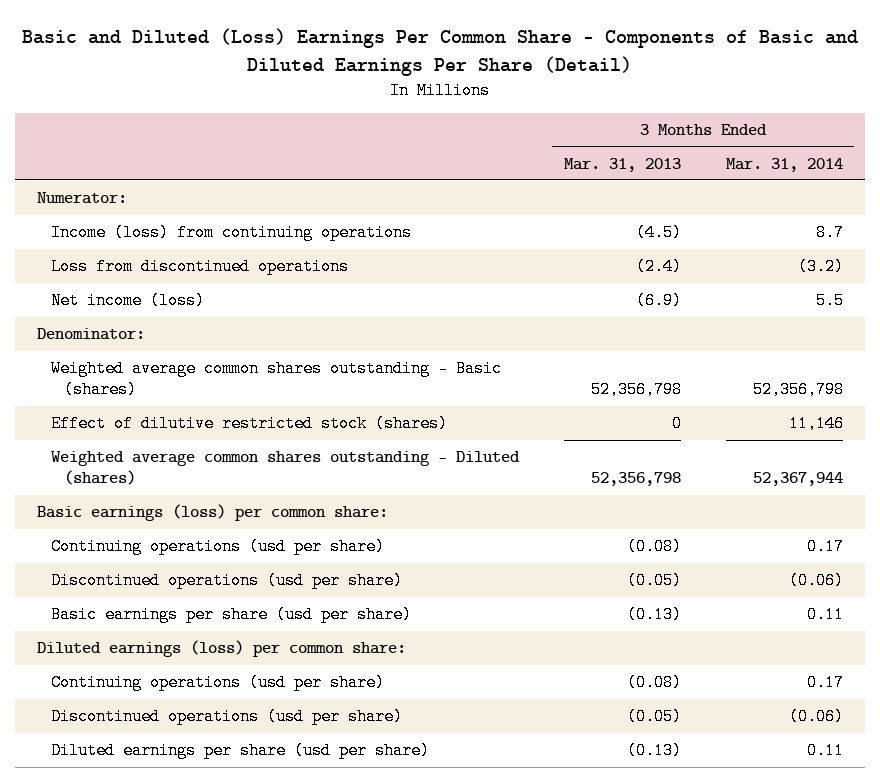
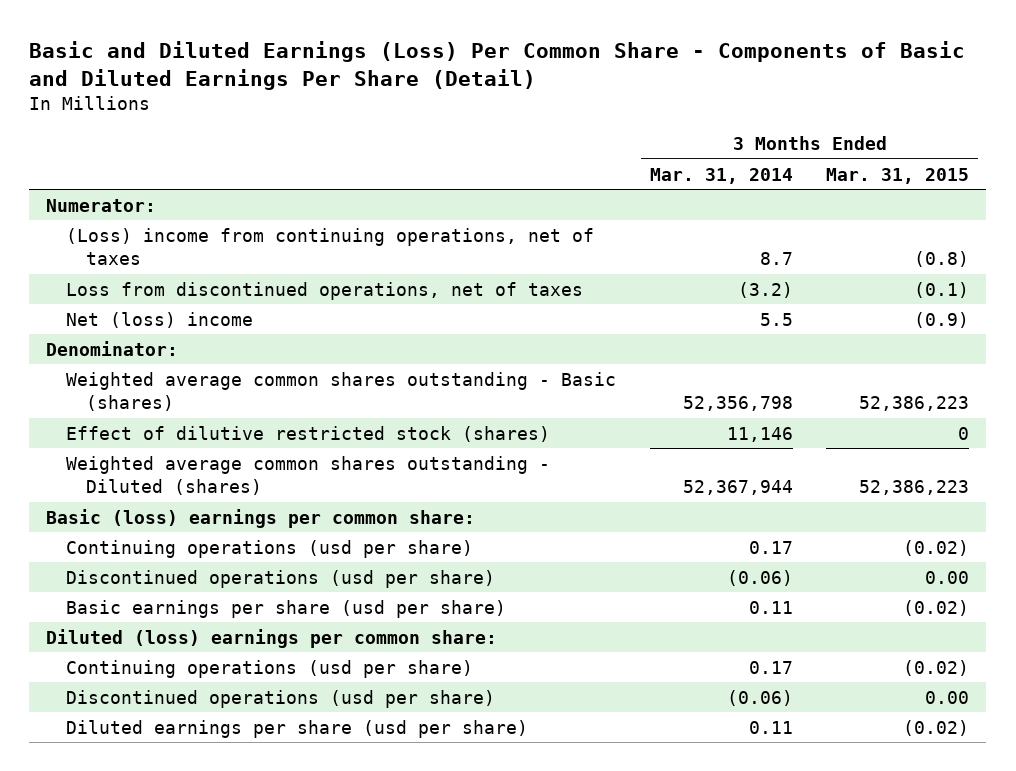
[21,27,858,76] Basic and Diluted (Loss) Earnings Per Common Share - Components of Basic and Diluted Earnings Per Share (Detail) -> [29,40,966,90] Basic and Diluted Earnings (Loss) Per Common Share - Components of Basic and Diluted Earnings Per Share (Detail)
[563,157,681,172] Mar. 31, 2013 -> none
none -> [826,167,970,184] Mar. 31, 2015
[50,224,412,242] Income (loss) from continuing operations -> [66,227,595,266] (Loss) income from continuing operations, net of taxes
[50,258,349,276] Loss from discontinued operations -> [66,281,584,300] Loss from discontinued operations, net of taxes
[50,292,205,310] Net income (loss) -> [66,311,254,328] Net (loss) income
[37,504,389,522] Basic earnings (loss) per common share: -> [46,508,476,528] Basic (loss) earnings per common share:
[37,640,407,658] Diluted earnings (loss) per common share: -> [46,628,498,648] Diluted (loss) earnings per common share:

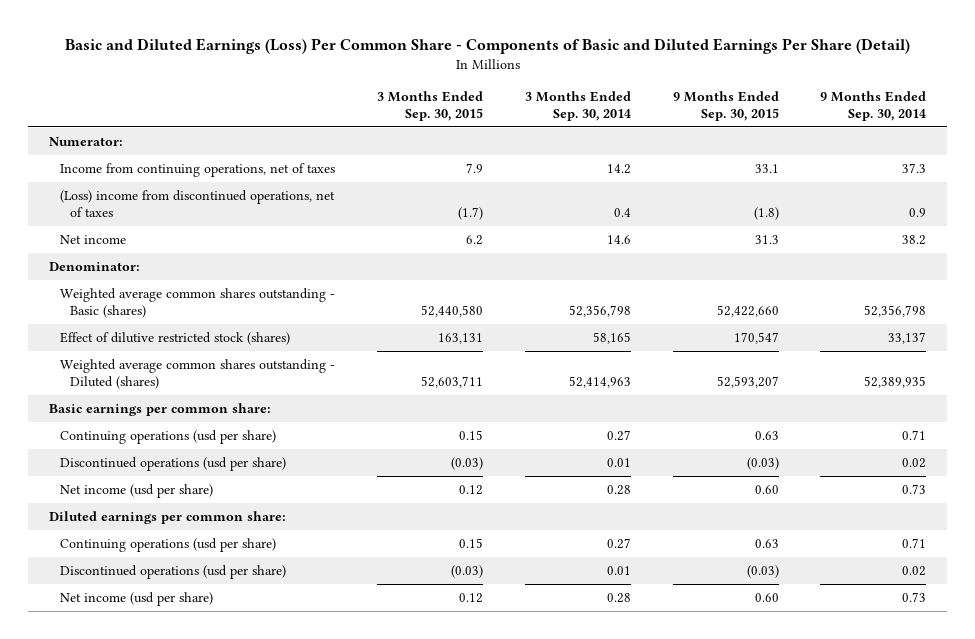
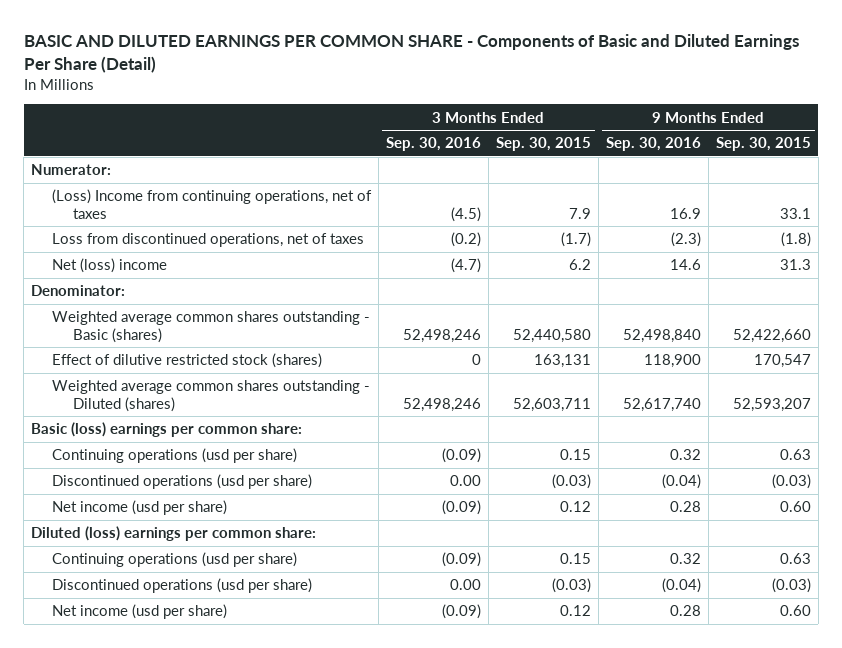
[64,37,910,54] Basic and Diluted Earnings (Loss) Per Common Share - Components of Basic and Diluted Earnings Per Share (Detail) -> [23,33,799,73] BASIC AND DILUTED EARNINGS PER COMMON SHARE - Components of Basic and Diluted Earnings Per Share (Detail)
[524,90,631,121] 3 Months Ended Sep. 30, 2014 -> none
[820,90,927,121] 9 Months Ended Sep. 30, 2014 -> none
none -> [385,137,481,152] Sep. 30, 2016
none -> [605,137,701,152] Sep. 30, 2016
[59,162,335,177] Income from continuing operations, net of taxes -> [51,189,372,219] (Loss) Income from continuing operations, net of taxes
[59,189,335,217] (Loss) income from discontinued operations, net of taxes -> [51,233,364,248] Loss from discontinued operations, net of taxes
[59,234,126,244] Net income -> [51,258,167,274] Net (loss) income
[48,402,271,416] Basic earnings per common share: -> [31,422,303,438] Basic (loss) earnings per common share:
[48,510,286,524] Diluted earnings per common share: -> [31,526,317,542] Diluted (loss) earnings per common share:

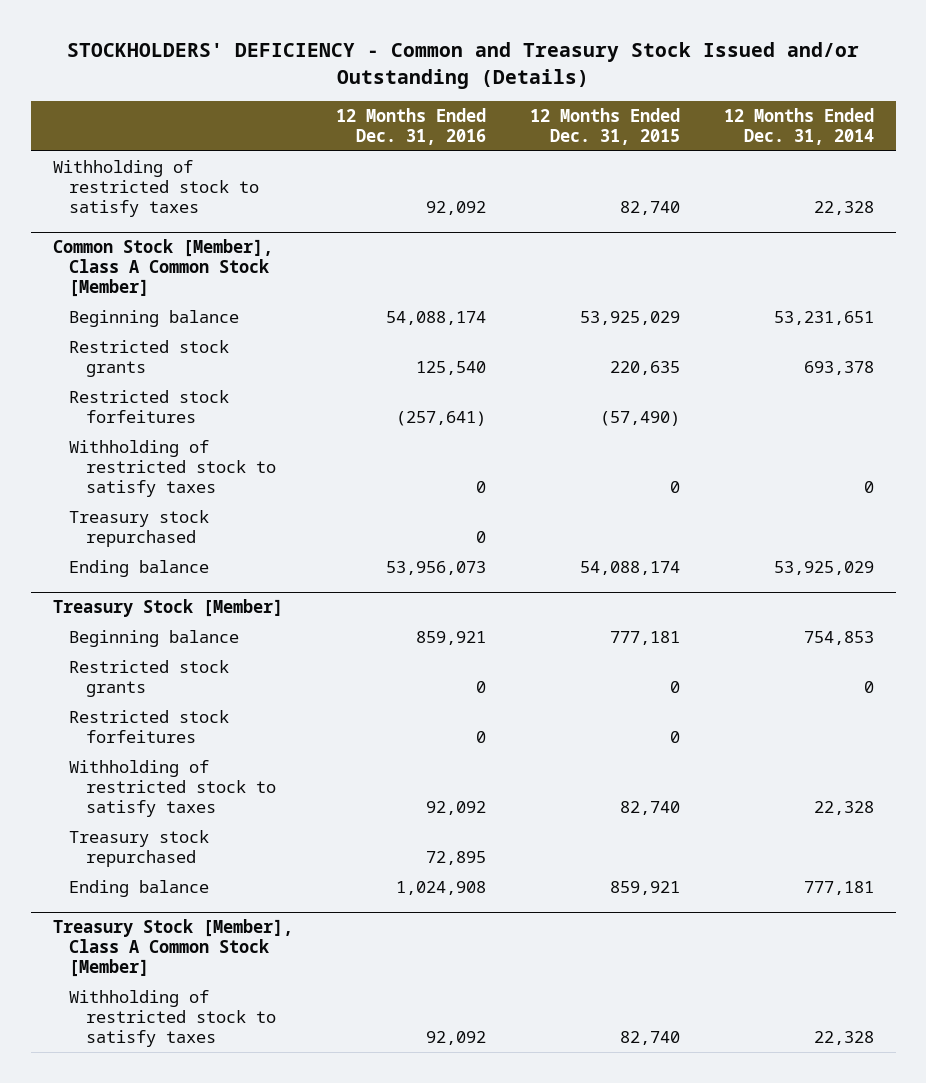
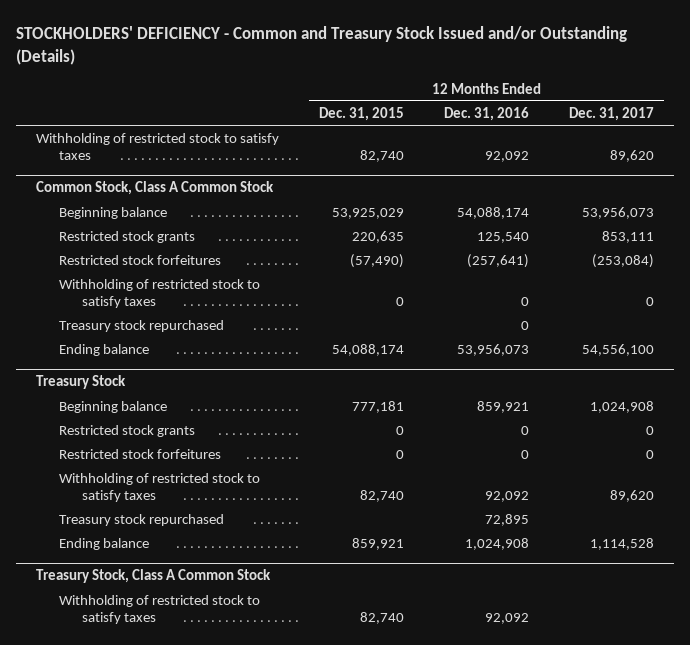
[723,107,874,145] 12 Months Ended Dec. 31, 2014 -> none
none -> [569,106,655,121] Dec. 31, 2017
[52,239,273,298] Common Stock [Member], Class A Common Stock [Member] -> [36,181,275,196] Common Stock, Class A Common Stock
[52,599,283,618] Treasury Stock [Member] -> [36,375,127,390] Treasury Stock
[52,919,293,978] Treasury Stock [Member], Class A Common Stock [Member] -> [36,569,272,584] Treasury Stock, Class A Common Stock

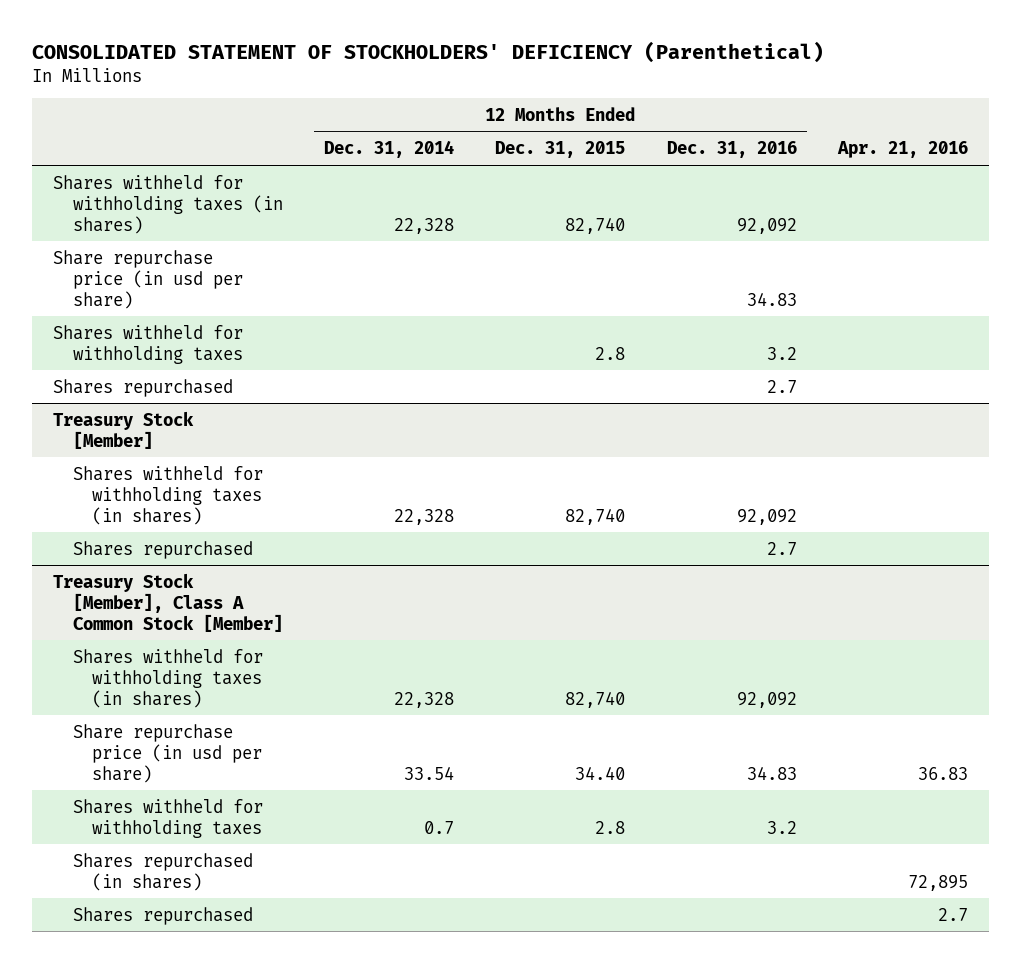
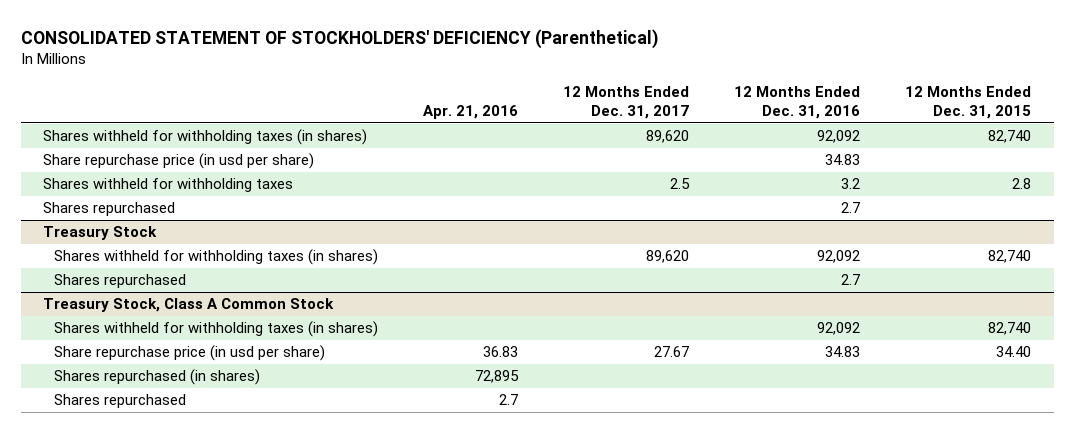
[323,140,454,159] Dec. 31, 2014 -> none
none -> [563,85,690,120] 12 Months Ended Dec. 31, 2017
[53,410,195,449] Treasury Stock [Member] -> [43,226,158,241] Treasury Stock
[53,572,283,632] Treasury Stock [Member], Class A Common Stock [Member] -> [43,298,335,313] Treasury Stock, Class A Common Stock
[72,798,263,838] Shares withheld for withholding taxes -> none

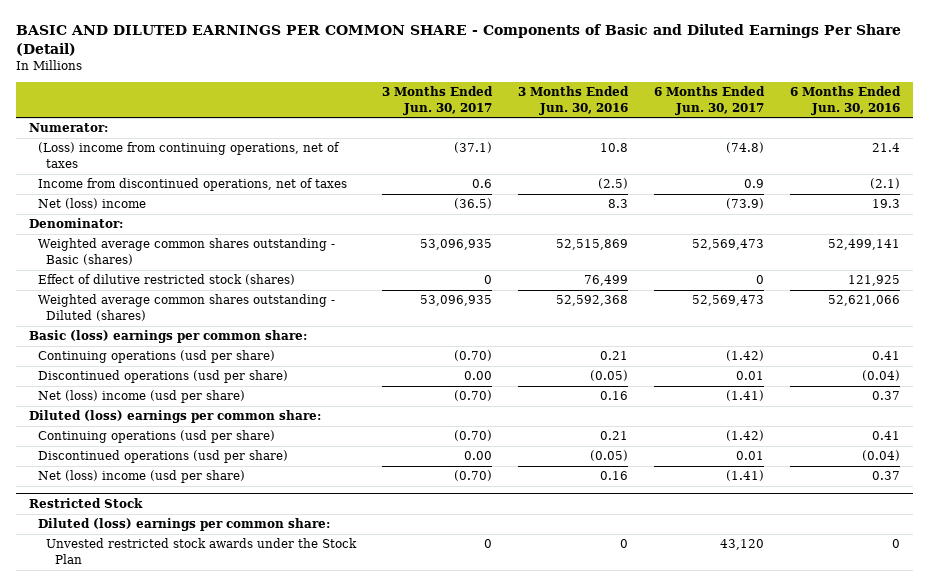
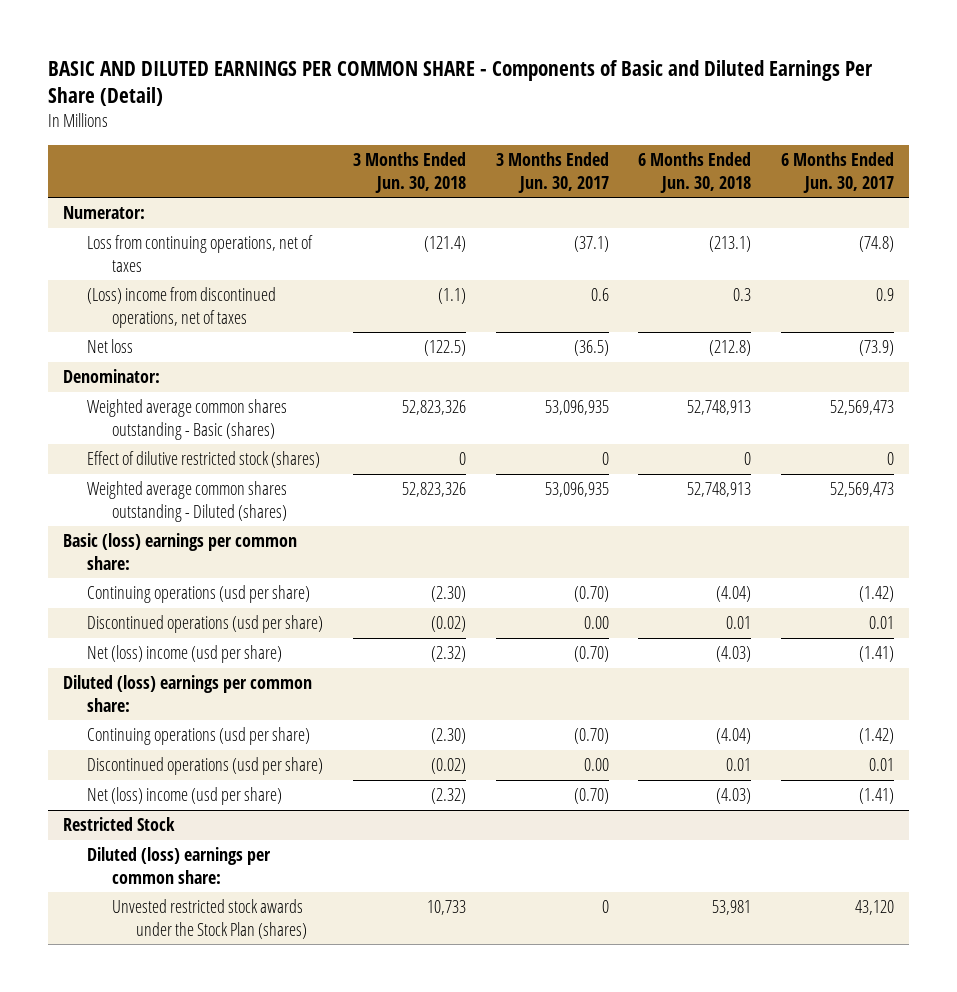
[518,86,630,115] 3 Months Ended Jun. 30, 2016 -> none
[790,86,902,115] 6 Months Ended Jun. 30, 2016 -> none
none -> [352,152,466,193] 3 Months Ended Jun. 30, 2018
none -> [638,152,752,193] 6 Months Ended Jun. 30, 2018
[37,142,340,168] (Loss) income from continuing operations, net of taxes -> [87,235,314,272] Loss from continuing operations, net of taxes
[37,178,347,192] Income from discontinued operations, net of taxes -> [87,287,277,328] (Loss) income from discontinued operations, net of taxes
[37,198,146,210] Net (loss) income -> [87,339,134,354] Net loss
[46,538,358,564] Unvested restricted stock awards under the Stock Plan -> [111,899,308,939] Unvested restricted stock awards under the Stock Plan (shares)

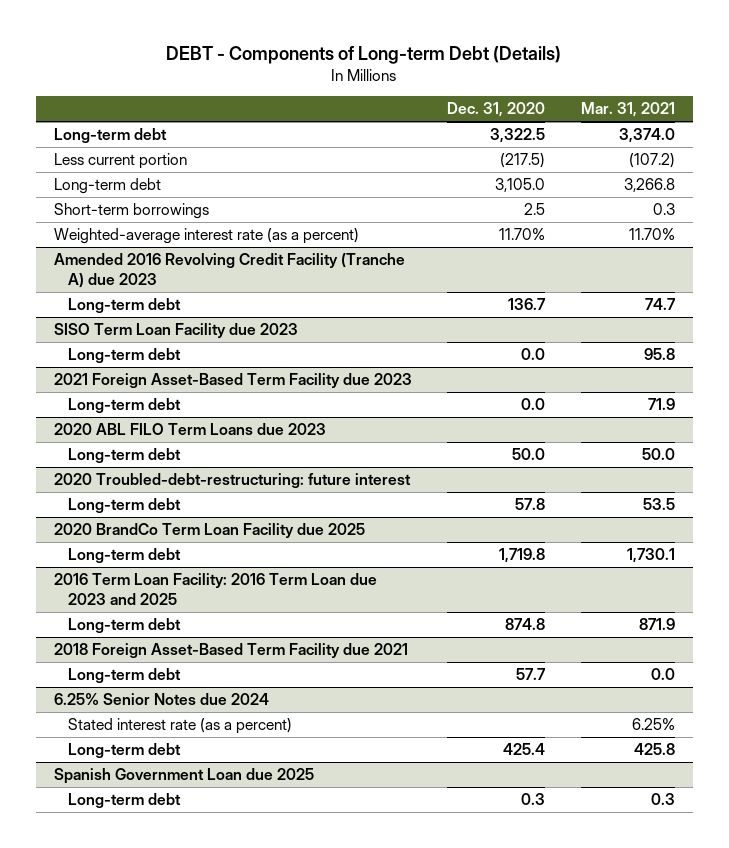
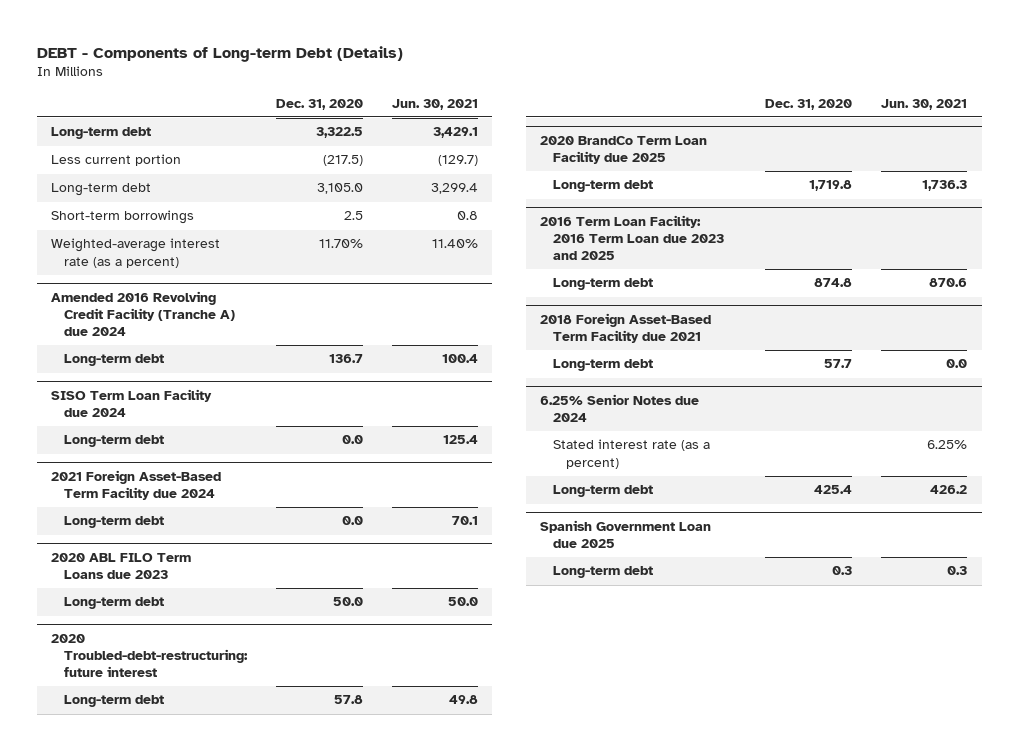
[581,102,676,118] Mar. 31, 2021 -> none
none -> [391,98,478,110] Jun. 30, 2021
[53,253,405,289] Amended 2016 Revolving Credit Facility (Tranche A) due 2023 -> [51,290,235,337] Amended 2016 Revolving Credit Facility (Tranche A) due 2024
[53,323,298,339] SISO Term Loan Facility due 2023 -> [51,388,213,418] SISO Term Loan Facility due 2024
[53,373,412,389] 2021 Foreign Asset-Based Term Facility due 2023 -> [51,469,222,501] 2021 Foreign Asset-Based Term Facility due 2024

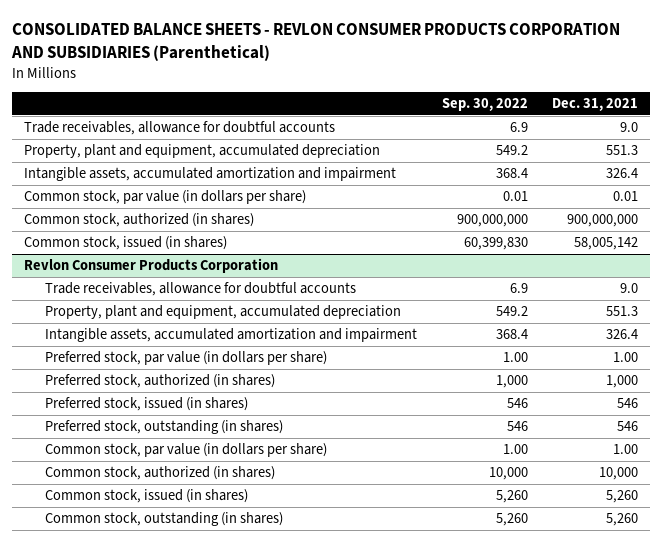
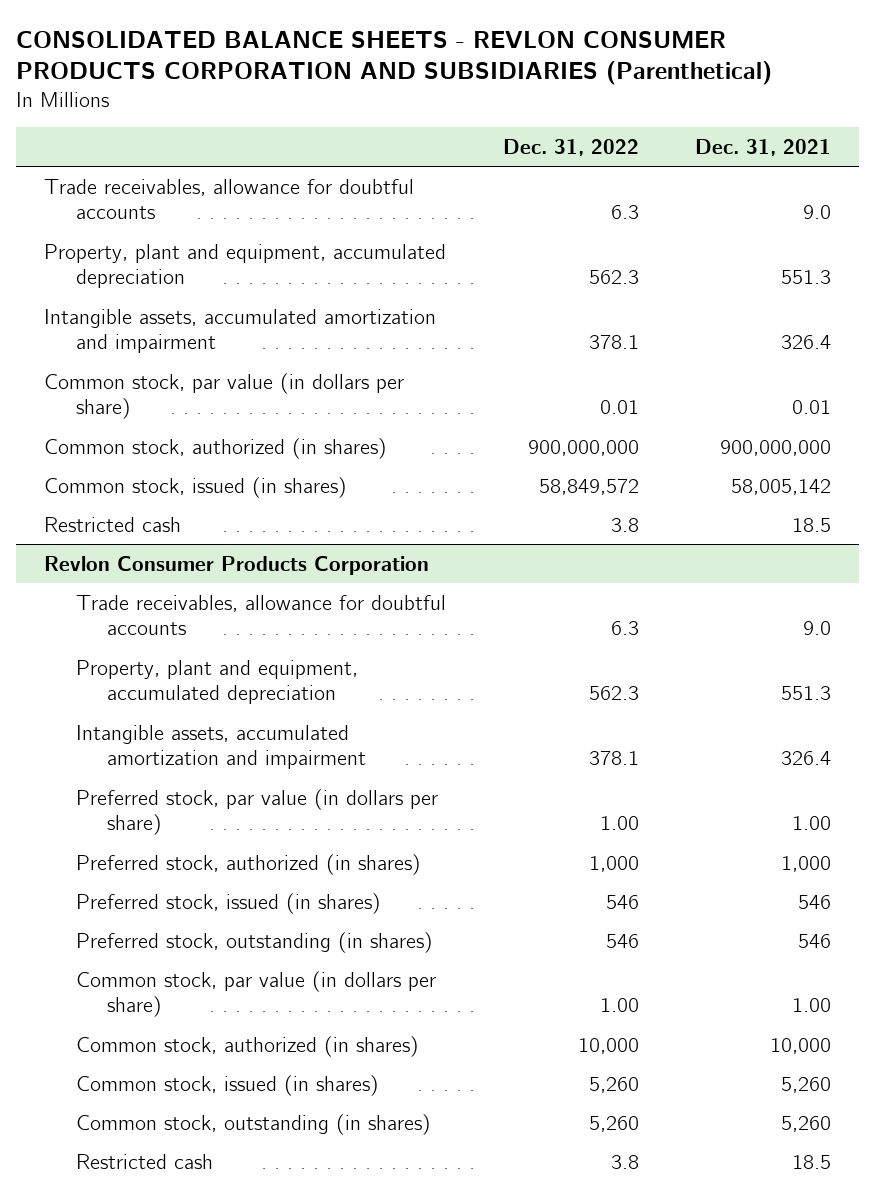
[441,98,528,112] Sep. 30, 2022 -> none
none -> [502,138,639,156] Dec. 31, 2022
none -> [44,516,182,532] Restricted cash
none -> [75,1153,213,1169] Restricted cash

